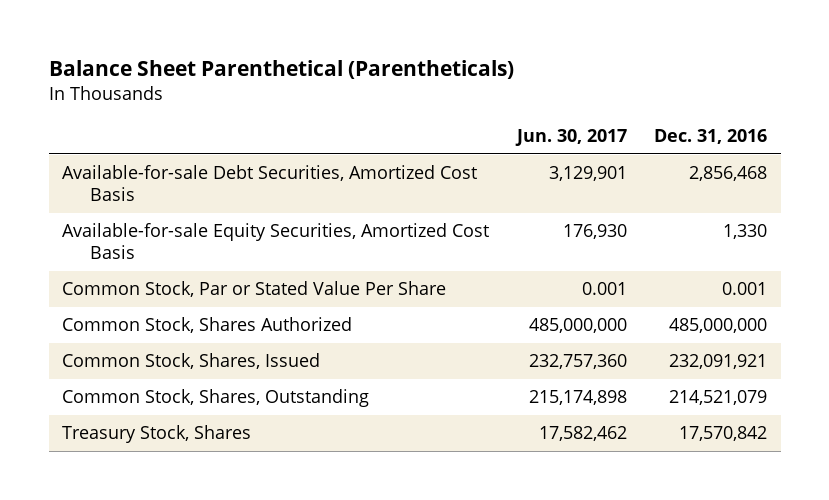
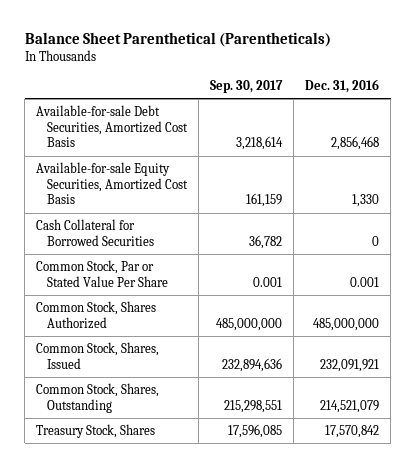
[514,129,627,147] Jun. 30, 2017 -> none
none -> [209,80,283,94] Sep. 30, 2017
none -> [36,218,154,246] Cash Collateral for Borrowed Securities

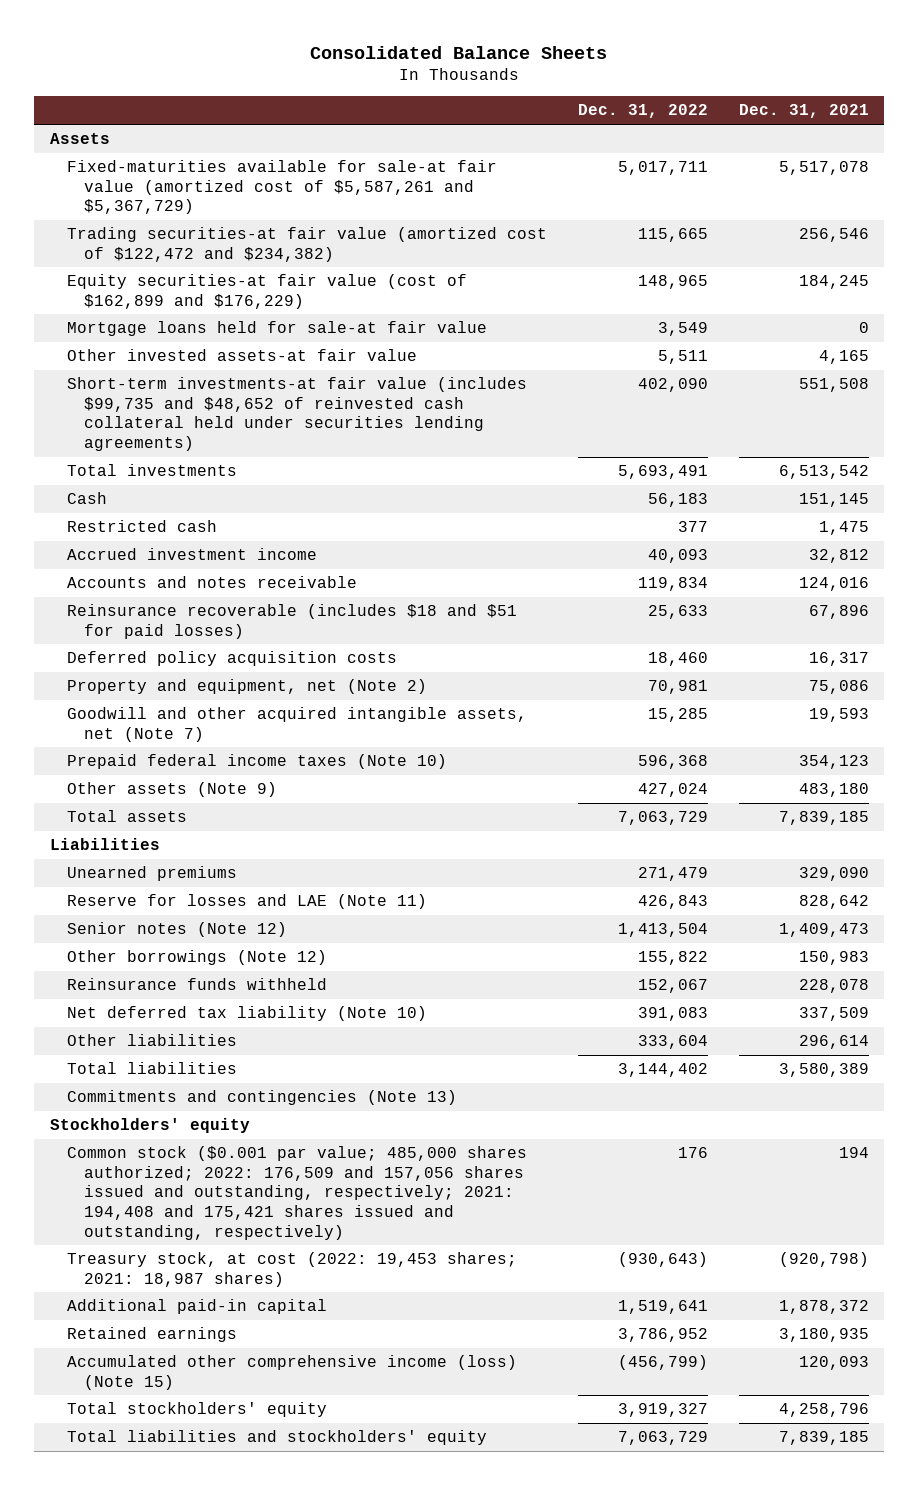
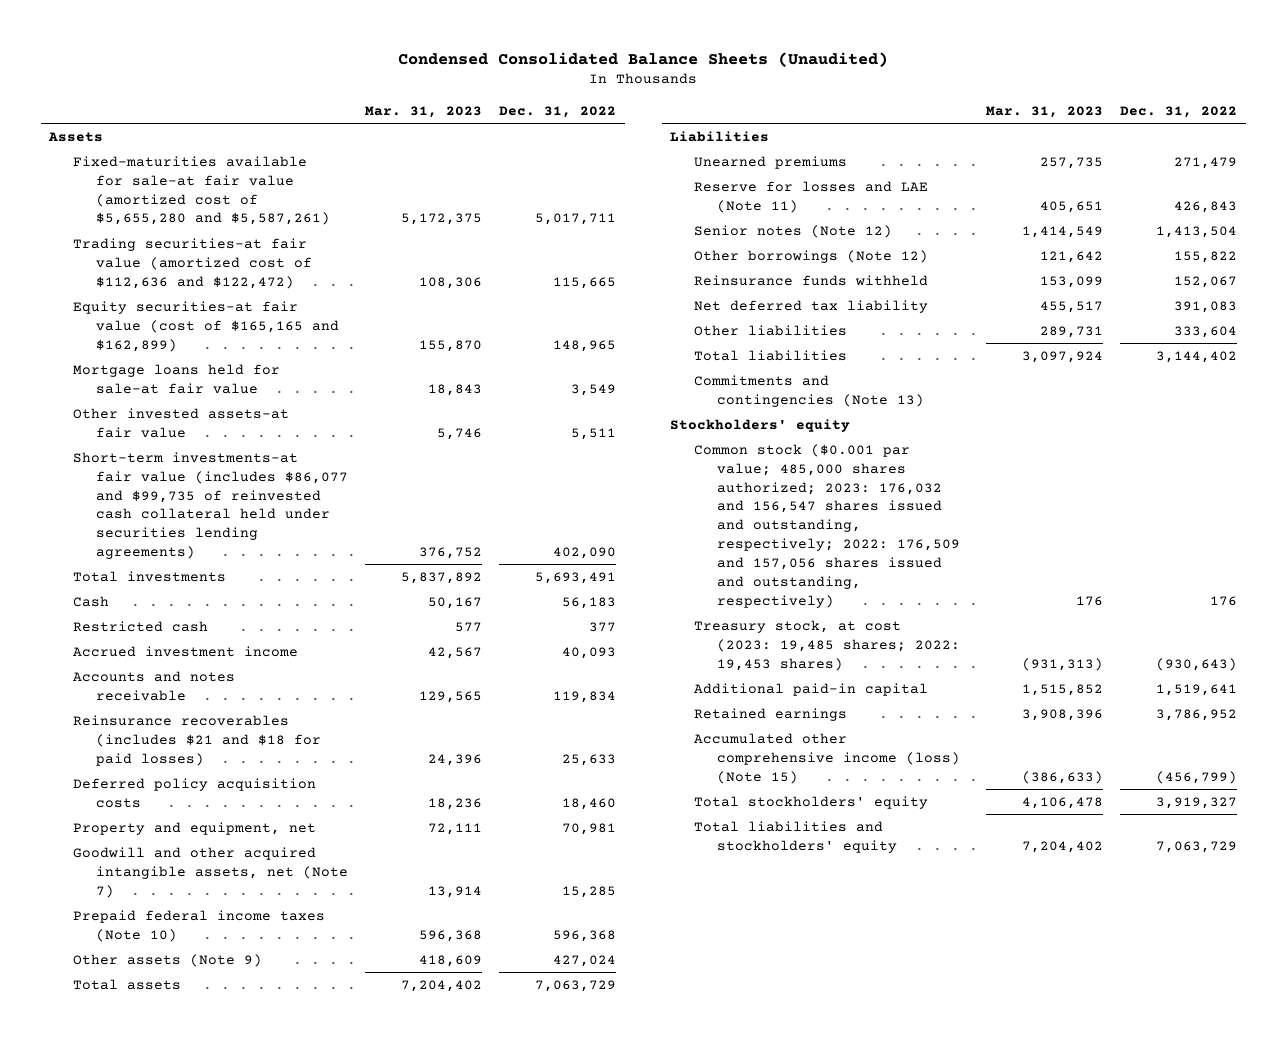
[310,45,608,59] Consolidated Balance Sheets -> [398,51,889,67] Condensed Consolidated Balance Sheets (Unaudited)
[738,104,869,119] Dec. 31, 2021 -> none
none -> [365,105,483,118] Mar. 31, 2023
[66,160,497,215] Fixed-maturities available for sale-at fair value (amortized cost of $5,587,261 and $5,367,729) -> [72,155,330,226] Fixed-maturities available for sale-at fair value (amortized cost of $5,655,280 and $5,587,261)
[66,227,547,262] Trading securities-at fair value (amortized cost of $122,472 and $234,382) -> [72,237,312,289] Trading securities-at fair value (amortized cost of $112,636 and $122,472)
[66,274,467,309] Equity securities-at fair value (cost of $162,899 and $176,229) -> [72,300,339,352] Equity securities-at fair value (cost of $165,165 and $162,899)
[66,377,527,452] Short-term investments-at fair value (includes $99,735 and $48,652 of reinvested cash collateral held under securities lending agreements) -> [72,451,348,560] Short-term investments-at fair value (includes $86,077 and $99,735 of reinvested cash collateral held under securities lending agreements)
[66,604,517,639] Reinsurance recoverable (includes $18 and $51 for paid losses) -> [72,714,321,766] Reinsurance recoverables (includes $21 and $18 for paid losses)
[66,679,427,695] Property and equipment, net (Note 2) -> [72,821,316,835] Property and equipment, net
[66,1006,427,1022] Net deferred tax liability (Note 10) -> [693,299,928,313] Net deferred tax liability
[66,1146,527,1240] Common stock ($0.001 par value; 485,000 shares authorized; 2022: 176,509 and 157,056 shares issued and outstanding, respectively; 2021: 194,408 and 175,421 shares issued and outstanding, respectively) -> [693,443,960,608] Common stock ($0.001 par value; 485,000 shares authorized; 2023: 176,032 and 156,547 shares issued and outstanding, respectively; 2022: 176,509 and 157,056 shares issued and outstanding, respectively)
[66,1252,517,1287] Treasury stock, at cost (2022: 19,453 shares; 2021: 18,987 shares) -> [693,619,960,671] Treasury stock, at cost (2023: 19,485 shares; 2022: 19,453 shares)

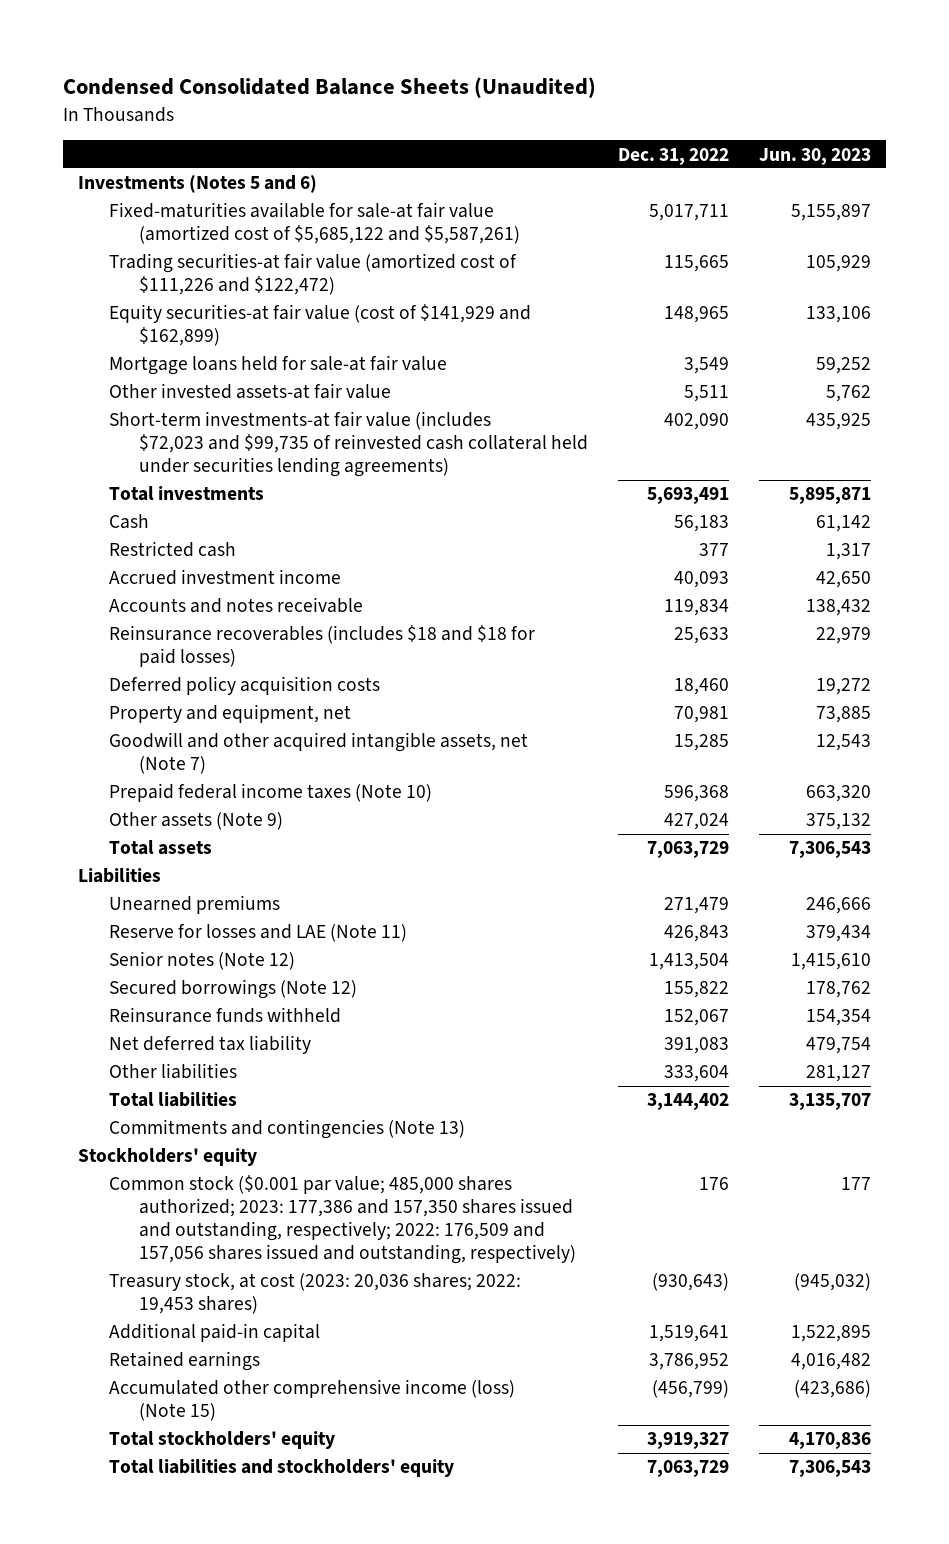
[365,105,483,118] Mar. 31, 2023 -> none
none -> [758,147,871,165] Jun. 30, 2023
[48,131,104,142] Assets -> none
none -> [78,175,318,194] Investments (Notes 5 and 6)
[72,155,330,226] Fixed-maturities available for sale-at fair value (amortized cost of $5,655,280 and $5,587,261) -> [108,202,520,245] Fixed-maturities available for sale-at fair value (amortized cost of $5,685,122 and $5,587,261)
[72,237,312,289] Trading securities-at fair value (amortized cost of $112,636 and $122,472) -> [108,253,517,296] Trading securities-at fair value (amortized cost of $111,226 and $122,472)
[72,300,339,352] Equity securities-at fair value (cost of $165,165 and $162,899) -> [108,304,531,347] Equity securities-at fair value (cost of $141,929 and $162,899)
[72,451,348,560] Short-term investments-at fair value (includes $86,077 and $99,735 of reinvested cash collateral held under securities lending agreements) -> [108,411,588,478] Short-term investments-at fair value (includes $72,023 and $99,735 of reinvested cash collateral held under securities lending agreements)
[72,714,321,766] Reinsurance recoverables (includes $21 and $18 for paid losses) -> [108,625,535,668] Reinsurance recoverables (includes $18 and $18 for paid losses)
[693,249,928,263] Other borrowings (Note 12) -> [108,979,357,1000] Secured borrowings (Note 12)
[693,443,960,608] Common stock ($0.001 par value; 485,000 shares authorized; 2023: 176,032 and 156,547 shares issued and outstanding, respectively; 2022: 176,509 and 157,056 shares issued and outstanding, respectively) -> [108,1175,576,1265] Common stock ($0.001 par value; 485,000 shares authorized; 2023: 177,386 and 157,350 shares issued and outstanding, respectively; 2022: 176,509 and 157,056 shares issued and outstanding, respectively)
[693,619,960,671] Treasury stock, at cost (2023: 19,485 shares; 2022: 19,453 shares) -> [108,1273,521,1315] Treasury stock, at cost (2023: 20,036 shares; 2022: 19,453 shares)

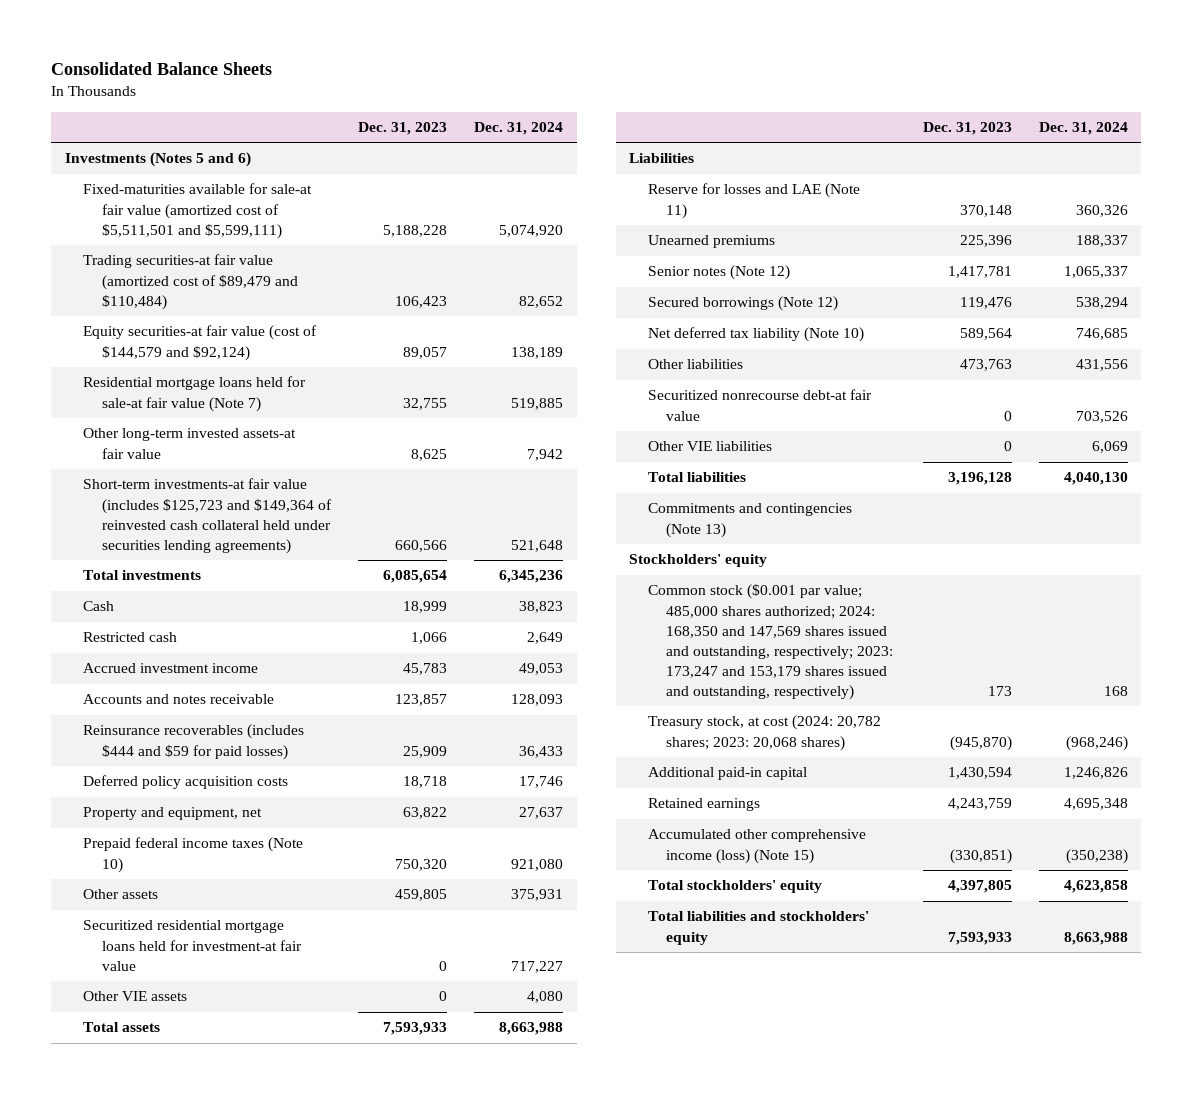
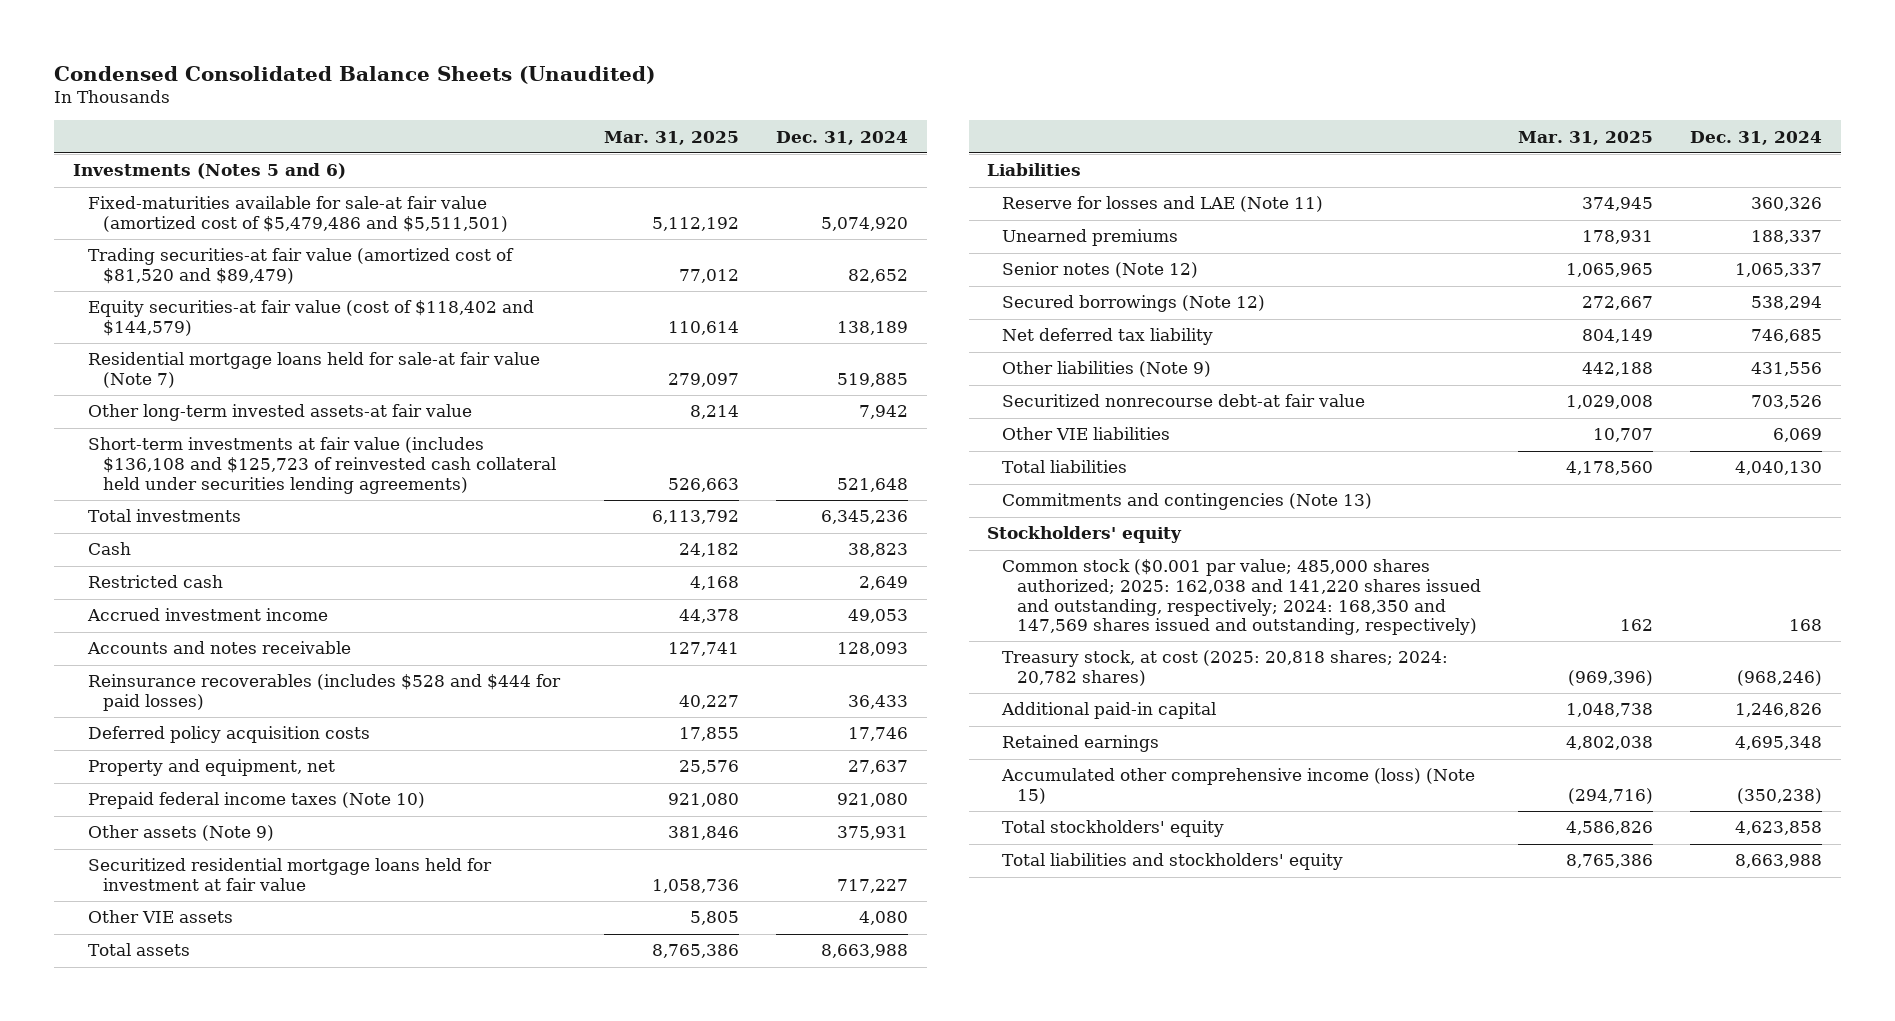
[50,62,272,76] Consolidated Balance Sheets -> [54,65,656,84] Condensed Consolidated Balance Sheets (Unaudited)
[357,122,447,136] Dec. 31, 2023 -> none
none -> [604,130,740,145] Mar. 31, 2025
[83,183,313,239] Fixed-maturities available for sale-at fair value (amortized cost of $5,511,501 and $5,599,111) -> [88,196,509,233] Fixed-maturities available for sale-at fair value (amortized cost of $5,479,486 and $5,511,501)
[83,254,298,310] Trading securities-at fair value (amortized cost of $89,479 and $110,484) -> [88,248,515,285] Trading securities-at fair value (amortized cost of $81,520 and $89,479)
[83,325,318,361] Equity securities-at fair value (cost of $144,579 and $92,124) -> [88,300,535,337] Equity securities-at fair value (cost of $118,402 and $144,579)
[83,478,332,554] Short-term investments-at fair value (includes $125,723 and $149,364 of reinvested cash collateral held under securities lending agreements) -> [88,437,557,494] Short-term investments at fair value (includes $136,108 and $125,723 of reinvested cash collateral held under securities lending agreements)
[83,724,305,760] Reinsurance recoverables (includes $444 and $59 for paid losses) -> [88,674,562,712] Reinsurance recoverables (includes $528 and $444 for paid losses)
[83,889,159,900] Other assets -> [88,825,275,842] Other assets (Note 9)
[83,920,302,971] Securitized residential mortgage loans held for investment-at fair value -> [88,858,493,892] Securitized residential mortgage loans held for investment at fair value
[647,327,864,343] Net deferred tax liability (Note 10) -> [1002,328,1214,346] Net deferred tax liability
[647,359,743,370] Other liabilities -> [1002,361,1212,378] Other liabilities (Note 9)
[647,584,894,700] Common stock ($0.001 par value; 485,000 shares authorized; 2024: 168,350 and 147,569 shares issued and outstanding, respectively; 2023: 173,247 and 153,179 shares issued and outstanding, respectively) -> [1002,559,1482,636] Common stock ($0.001 par value; 485,000 shares authorized; 2025: 162,038 and 141,220 shares issued and outstanding, respectively; 2024: 168,350 and 147,569 shares issued and outstanding, respectively)
[647,715,881,751] Treasury stock, at cost (2024: 20,782 shares; 2023: 20,068 shares) -> [1002,650,1449,687] Treasury stock, at cost (2025: 20,818 shares; 2024: 20,782 shares)

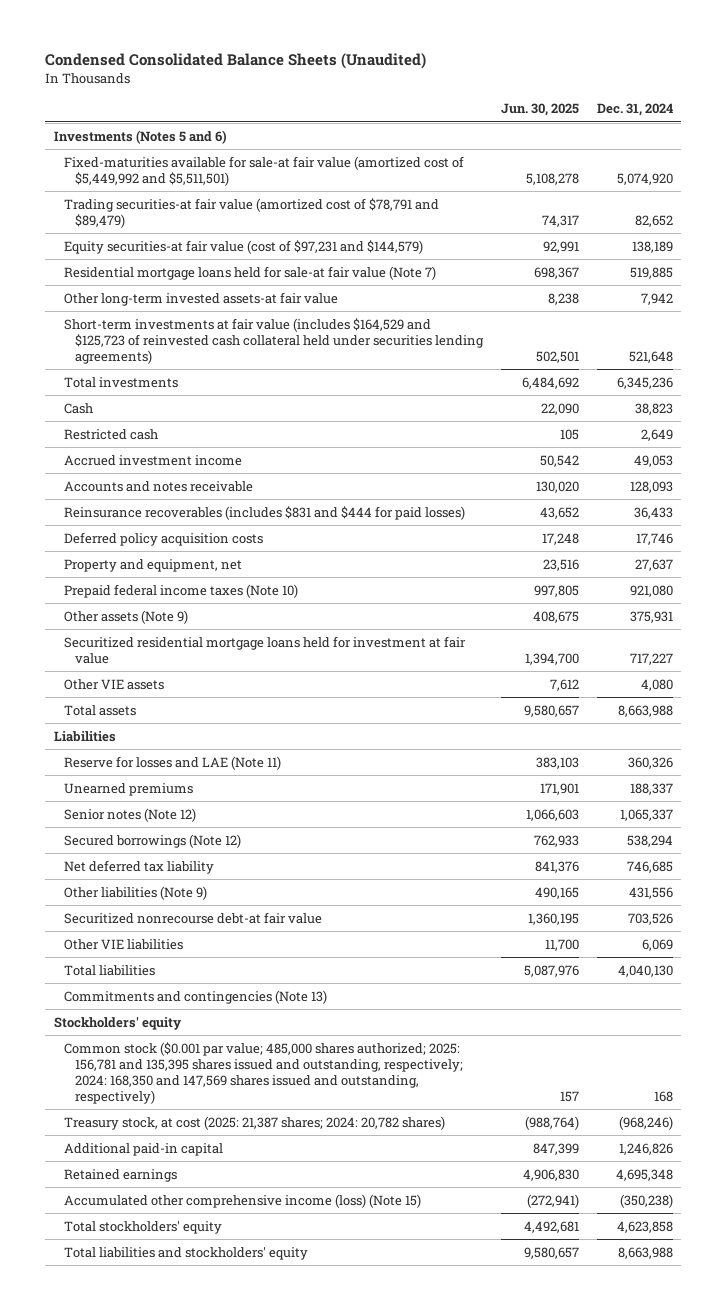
[604,130,740,145] Mar. 31, 2025 -> none
none -> [500,103,579,117] Jun. 30, 2025
[88,196,509,233] Fixed-maturities available for sale-at fair value (amortized cost of $5,479,486 and $5,511,501) -> [64,155,465,186] Fixed-maturities available for sale-at fair value (amortized cost of $5,449,992 and $5,511,501)
[88,248,515,285] Trading securities-at fair value (amortized cost of $81,520 and $89,479) -> [64,197,440,228] Trading securities-at fair value (amortized cost of $78,791 and $89,479)
[88,300,535,337] Equity securities-at fair value (cost of $118,402 and $144,579) -> [64,239,424,254] Equity securities-at fair value (cost of $97,231 and $144,579)
[88,437,557,494] Short-term investments at fair value (includes $136,108 and $125,723 of reinvested cash collateral held under securities lending agreements) -> [64,317,485,364] Short-term investments at fair value (includes $164,529 and $125,723 of reinvested cash collateral held under securities lending agreements)
[88,674,562,712] Reinsurance recoverables (includes $528 and $444 for paid losses) -> [64,505,466,520] Reinsurance recoverables (includes $831 and $444 for paid losses)
[1002,559,1482,636] Common stock ($0.001 par value; 485,000 shares authorized; 2025: 162,038 and 141,220 shares issued and outstanding, respectively; 2024: 168,350 and 147,569 shares issued and outstanding, respectively) -> [64,1041,464,1104] Common stock ($0.001 par value; 485,000 shares authorized; 2025: 156,781 and 135,395 shares issued and outstanding, respectively; 2024: 168,350 and 147,569 shares issued and outstanding, respectively)
[1002,650,1449,687] Treasury stock, at cost (2025: 20,818 shares; 2024: 20,782 shares) -> [64,1115,446,1130] Treasury stock, at cost (2025: 21,387 shares; 2024: 20,782 shares)

